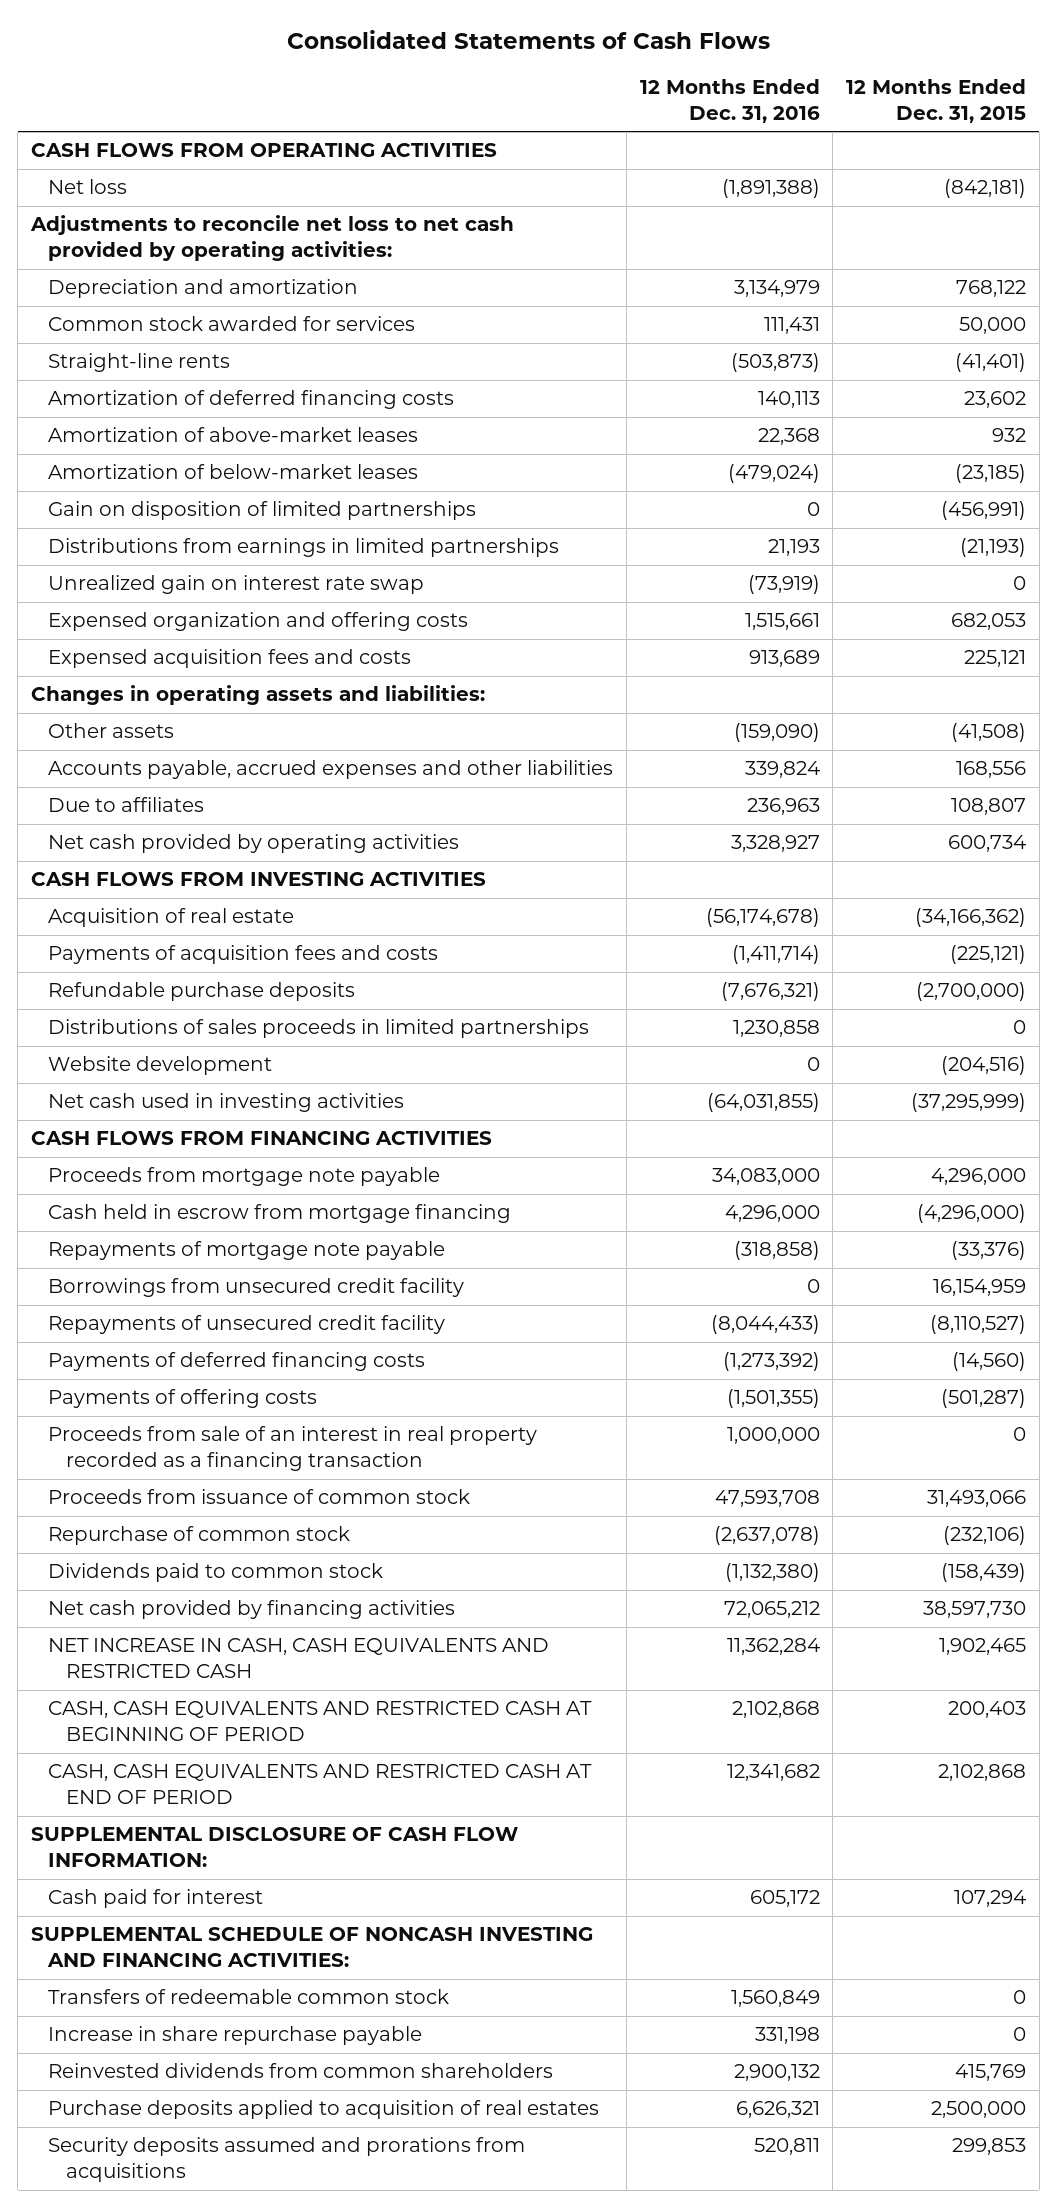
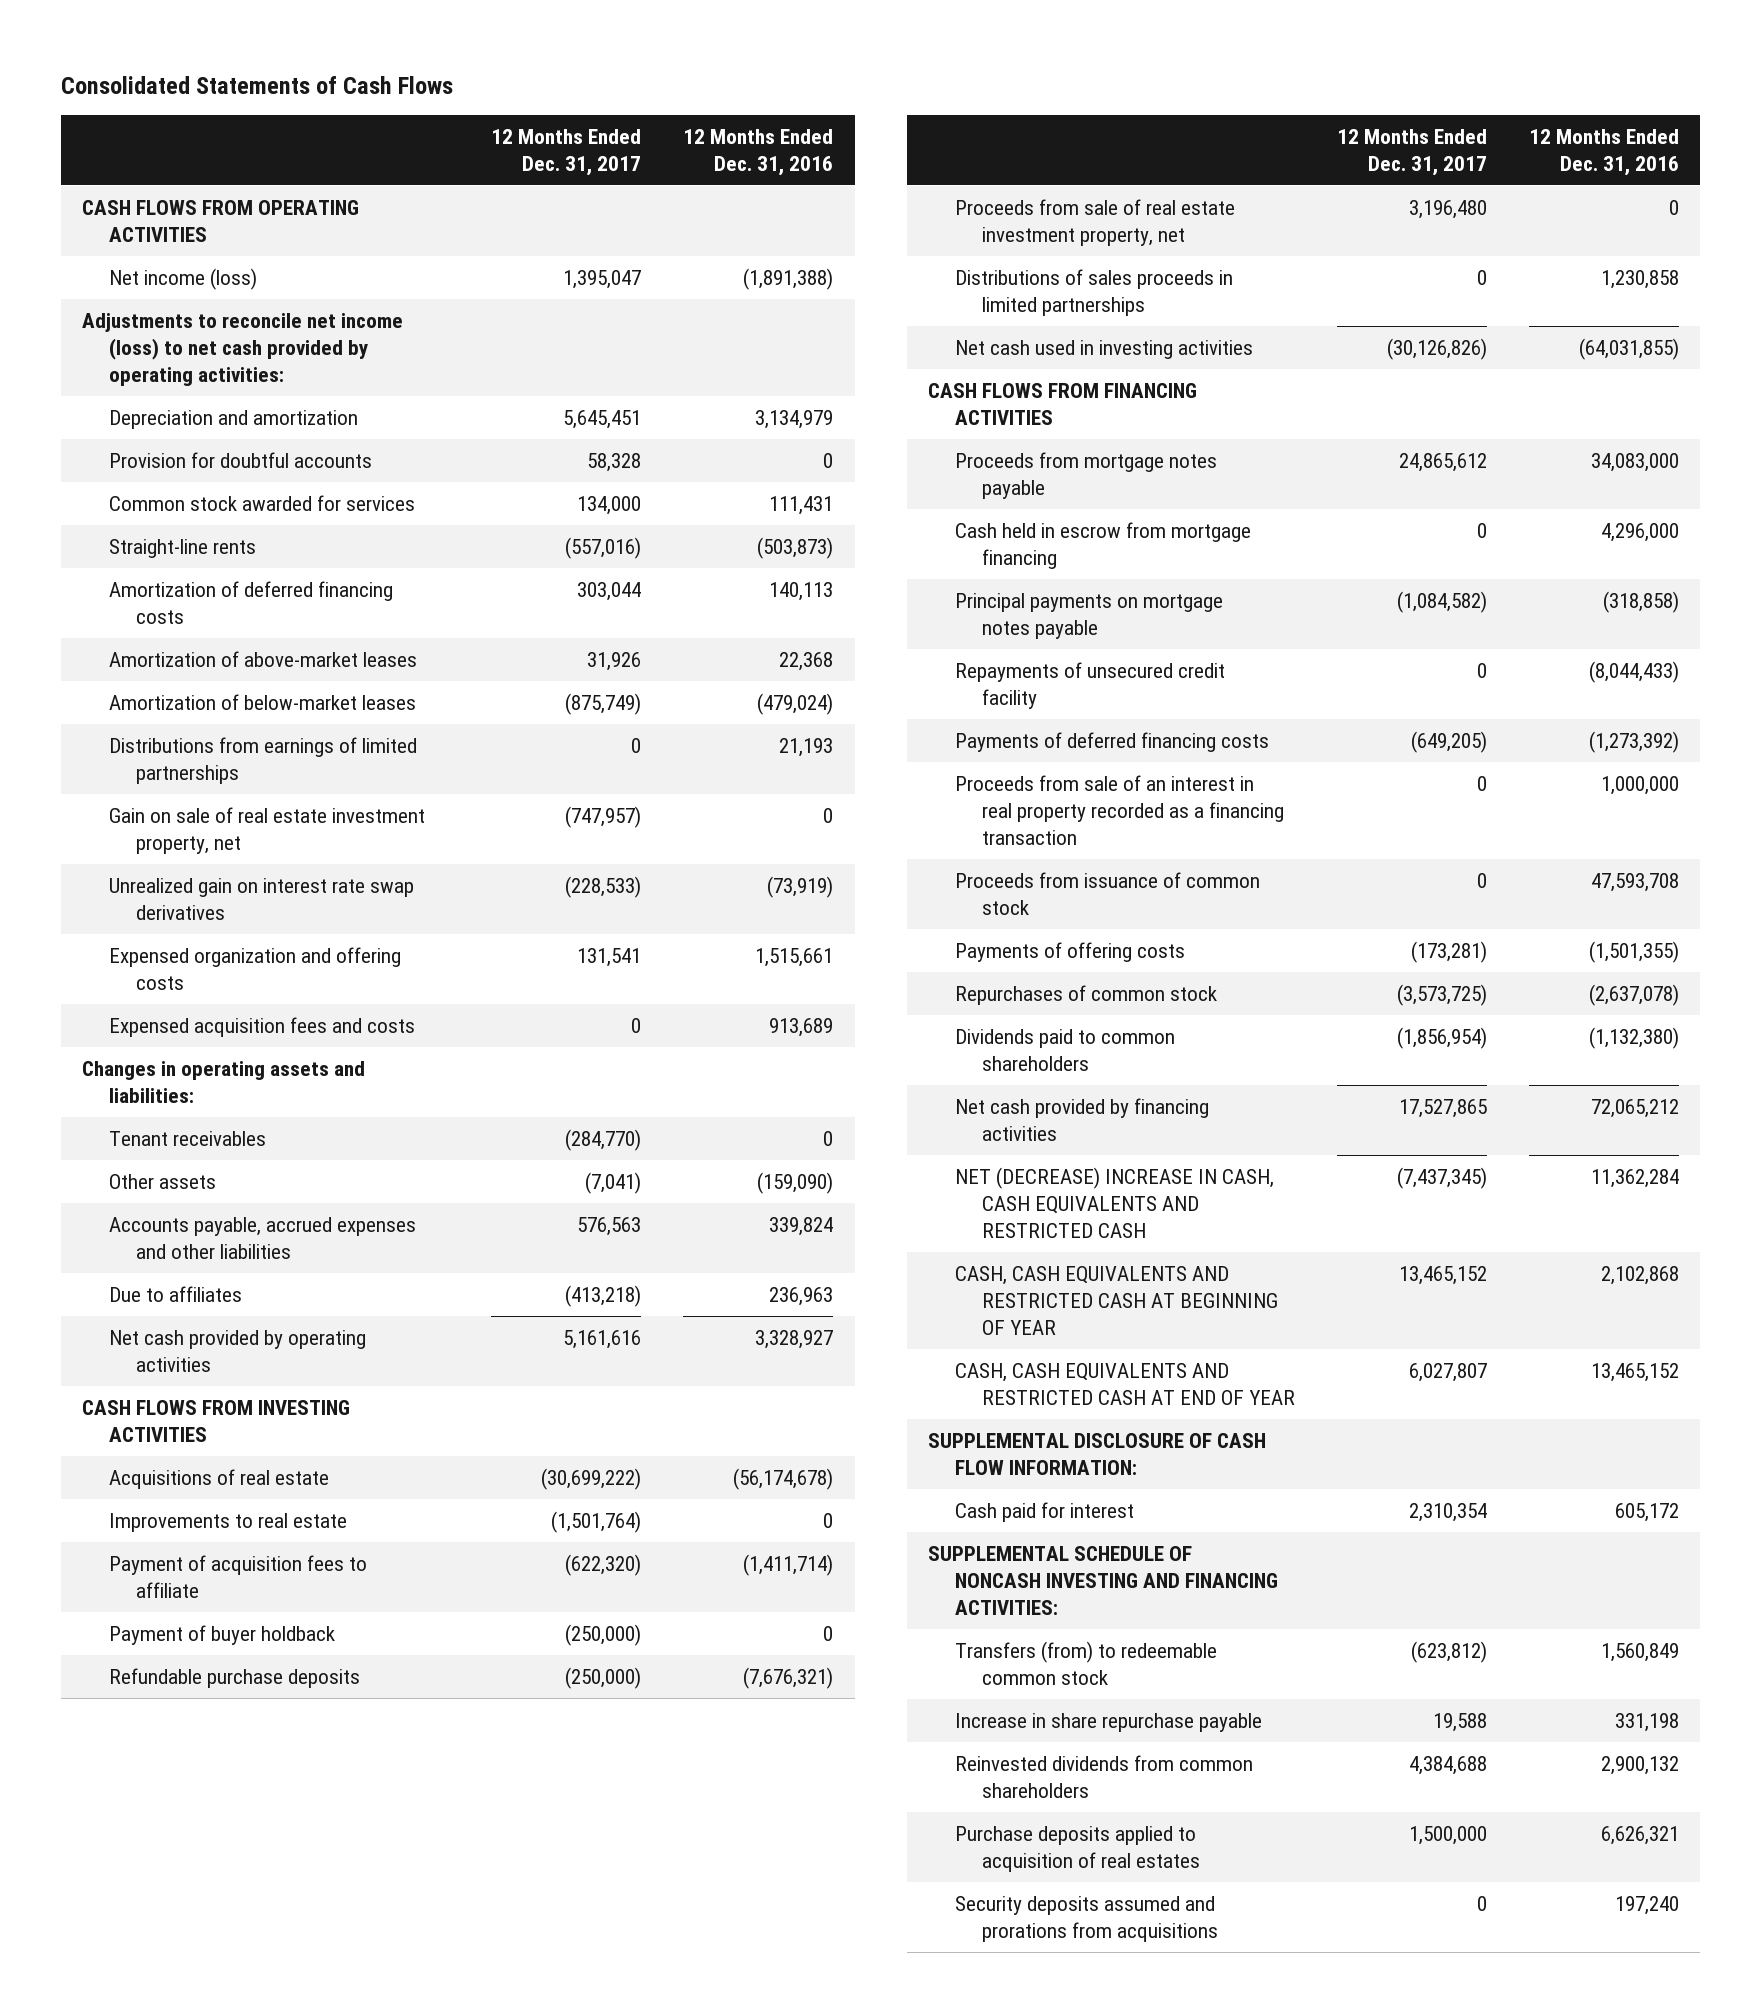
[846,79,1027,123] 12 Months Ended Dec. 31, 2015 -> none
none -> [491,128,642,176] 12 Months Ended Dec. 31, 2017
[48,179,128,195] Net loss -> [109,267,258,290] Net income (loss)
[29,215,514,262] Adjustments to reconcile net loss to net cash provided by operating activities: -> [82,312,404,386] Adjustments to reconcile net income (loss) to net cash provided by operating activities:
none -> [109,451,373,468] Provision for doubtful accounts
[48,501,477,521] Gain on disposition of limited partnerships -> none
[48,538,560,558] Distributions from earnings in limited partnerships -> [109,736,418,784] Distributions from earnings of limited partnerships
none -> [109,806,426,854] Gain on sale of real estate investment property, net
[48,575,425,595] Unrealized gain on interest rate swap -> [109,877,415,920] Unrealized gain on interest rate swap derivatives
none -> [109,1130,267,1146] Tenant receivables
[48,908,295,928] Acquisition of real estate -> [109,1468,330,1489] Acquisitions of real estate
none -> [109,1512,348,1532] Improvements to real estate
[48,945,439,965] Payments of acquisition fees and costs -> [109,1554,368,1598] Payment of acquisition fees to affiliate
none -> [109,1624,336,1645] Payment of buyer holdback
none -> [954,198,1235,246] Proceeds from sale of real estate investment property, net
[48,1056,273,1076] Website development -> none
[48,1167,441,1187] Proceeds from mortgage note payable -> [954,451,1217,499] Proceeds from mortgage notes payable
[48,1278,465,1298] Borrowings from unsecured credit facility -> none
[48,1241,446,1261] Repayments of mortgage note payable -> [954,592,1223,639] Principal payments on mortgage notes payable
[48,1389,318,1409] Payments of offering costs -> [954,941,1185,962] Payments of offering costs
[48,1526,351,1546] Repurchase of common stock -> [954,984,1217,1005] Repurchases of common stock
[48,1563,384,1583] Dividends paid to common stock -> [954,1028,1175,1071] Dividends paid to common shareholders
[48,1638,550,1679] NET INCREASE IN CASH, CASH EQUIVALENTS AND RESTRICTED CASH -> [954,1166,1274,1238] NET (DECREASE) INCREASE IN CASH, CASH EQUIVALENTS AND RESTRICTED CASH
[48,1701,593,1742] CASH, CASH EQUIVALENTS AND RESTRICTED CASH AT BEGINNING OF PERIOD -> [954,1265,1278,1335] CASH, CASH EQUIVALENTS AND RESTRICTED CASH AT BEGINNING OF YEAR
[48,1764,593,1805] CASH, CASH EQUIVALENTS AND RESTRICTED CASH AT END OF PERIOD -> [954,1362,1295,1405] CASH, CASH EQUIVALENTS AND RESTRICTED CASH AT END OF YEAR
[726,1764,820,1782] 12,341,682 -> [1591,1362,1680,1382] 13,465,152
[48,1989,450,2005] Transfers of redeemable common stock -> [954,1640,1217,1685] Transfers (from) to redeemable common stock
[753,2138,820,2156] 520,811 -> [1615,1895,1680,1915] 197,240

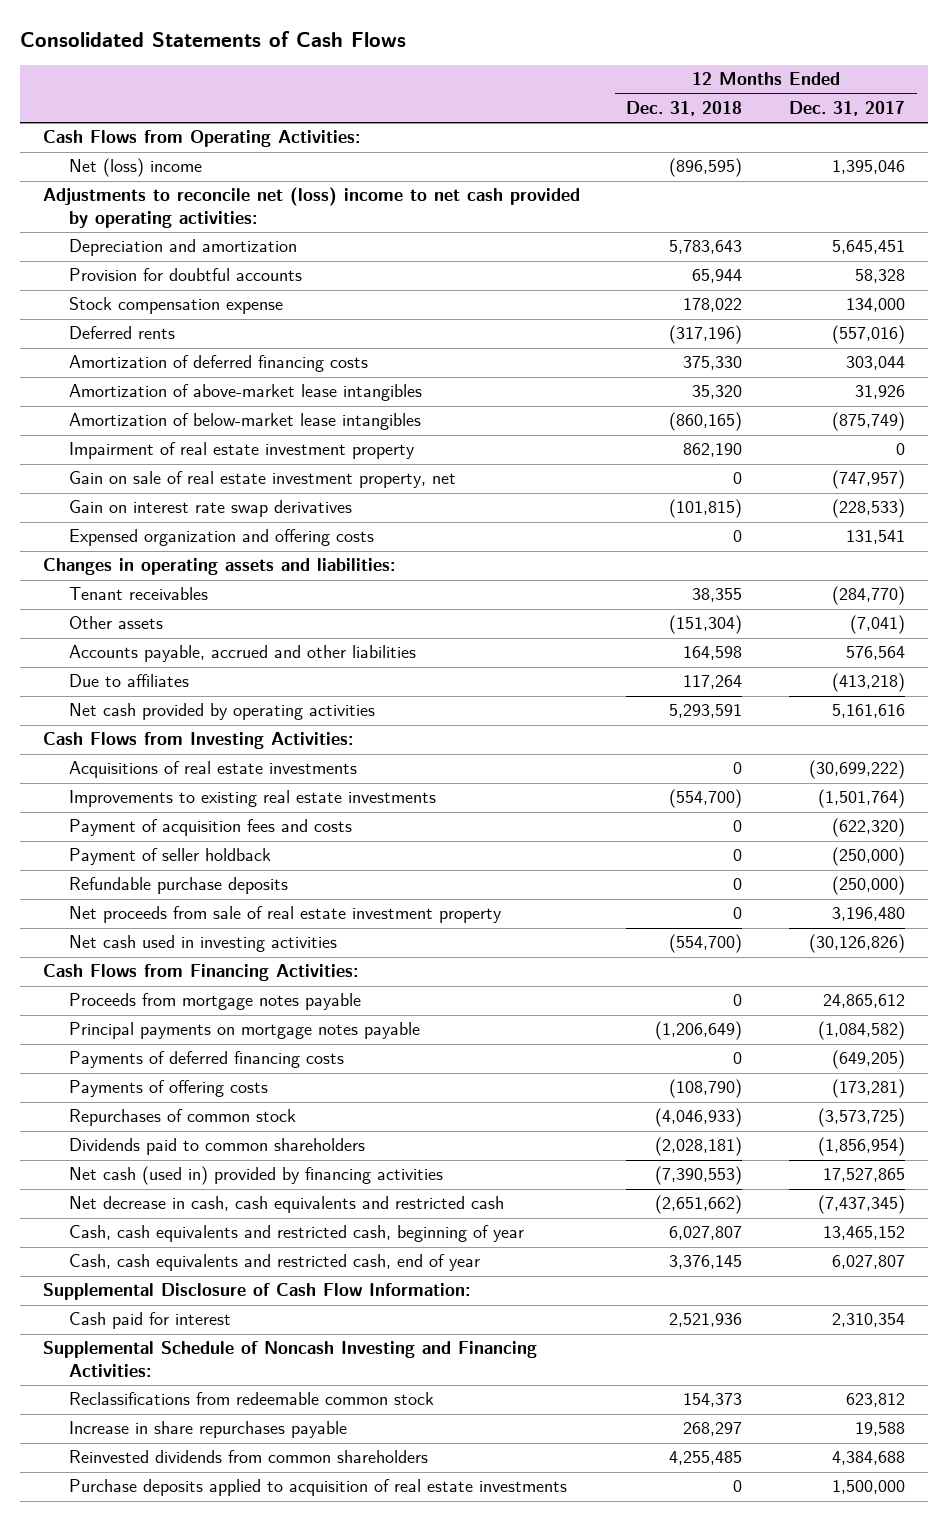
[683,128,834,176] 12 Months Ended Dec. 31, 2016 -> none
none -> [626,100,743,116] Dec. 31, 2018
[82,199,360,242] CASH FLOWS FROM OPERATING ACTIVITIES -> [43,130,361,148] Cash Flows from Operating Activities:
[109,267,258,290] Net income (loss) -> [68,158,202,178] Net (loss) income
[563,269,642,289] 1,395,047 -> [831,160,905,175] 1,395,046
[82,312,404,386] Adjustments to reconcile net income (loss) to net cash provided by operating activities: -> [43,187,581,229] Adjustments to reconcile net (loss) income to net cash provided by operating activities:
[109,494,416,511] Common stock awarded for services -> [68,297,283,315] Stock compensation expense
[109,538,257,558] Straight-line rents -> [68,326,175,340] Deferred rents
[109,650,418,667] Amortization of above-market leases -> [68,384,422,402] Amortization of above-market lease intangibles
[109,693,417,710] Amortization of below-market leases -> [68,413,421,431] Amortization of below-market lease intangibles
[109,736,418,784] Distributions from earnings of limited partnerships -> [68,442,415,460] Impairment of real estate investment property
[109,877,415,920] Unrealized gain on interest rate swap derivatives -> [68,500,352,518] Gain on interest rate swap derivatives
[109,1016,416,1037] Expensed acquisition fees and costs -> none
[109,1216,417,1259] Accounts payable, accrued expenses and other liabilities -> [68,645,416,663] Accounts payable, accrued and other liabilities
[577,1216,642,1236] 576,563 -> [845,646,905,661] 576,564
[82,1399,351,1442] CASH FLOWS FROM INVESTING ACTIVITIES -> [43,732,354,750] Cash Flows from Investing Activities:
[109,1468,330,1489] Acquisitions of real estate -> [68,761,357,779] Acquisitions of real estate investments
[109,1512,348,1532] Improvements to real estate -> [68,790,436,808] Improvements to existing real estate investments
[109,1554,368,1598] Payment of acquisition fees to affiliate -> [68,819,352,837] Payment of acquisition fees and costs
[109,1624,336,1645] Payment of buyer holdback -> [68,848,271,866] Payment of seller holdback
[954,268,1233,316] Distributions of sales proceeds in limited partnerships -> none
[954,198,1235,246] Proceeds from sale of real estate investment property, net -> [68,906,502,924] Net proceeds from sale of real estate investment property
[928,382,1198,425] CASH FLOWS FROM FINANCING ACTIVITIES -> [43,964,359,982] Cash Flows from Financing Activities:
[954,521,1251,569] Cash held in escrow from mortgage financing -> none
[954,661,1225,709] Repayments of unsecured credit facility -> none
[954,774,1284,845] Proceeds from sale of an interest in real property recorded as a financing transaction -> none
[954,871,1260,915] Proceeds from issuance of common stock -> none
[954,1097,1209,1141] Net cash provided by financing activities -> [68,1166,443,1186] Net cash (used in) provided by financing activities
[954,1166,1274,1238] NET (DECREASE) INCREASE IN CASH, CASH EQUIVALENTS AND RESTRICTED CASH -> [68,1196,504,1214] Net decrease in cash, cash equivalents and restricted cash
[954,1265,1278,1335] CASH, CASH EQUIVALENTS AND RESTRICTED CASH AT BEGINNING OF YEAR -> [68,1225,524,1243] Cash, cash equivalents and restricted cash, beginning of year
[954,1362,1295,1405] CASH, CASH EQUIVALENTS AND RESTRICTED CASH AT END OF YEAR -> [68,1254,480,1272] Cash, cash equivalents and restricted cash, end of year
[928,1432,1267,1475] SUPPLEMENTAL DISCLOSURE OF CASH FLOW INFORMATION: -> [43,1283,471,1301] Supplemental Disclosure of Cash Flow Information:
[928,1545,1278,1615] SUPPLEMENTAL SCHEDULE OF NONCASH INVESTING AND FINANCING ACTIVITIES: -> [43,1341,538,1378] Supplemental Schedule of Noncash Investing and Financing Activities:
[954,1640,1217,1685] Transfers (from) to redeemable common stock -> [68,1392,434,1406] Reclassifications from redeemable common stock
[1411,1640,1488,1663] (623,812) -> [845,1393,905,1408] 623,812
[954,1712,1262,1732] Increase in share repurchase payable -> [68,1421,347,1439] Increase in share repurchases payable
[954,1895,1218,1942] Security deposits assumed and prorations from acquisitions -> none
[954,1825,1200,1872] Purchase deposits applied to acquisition of real estates -> [68,1479,567,1497] Purchase deposits applied to acquisition of real estate investments

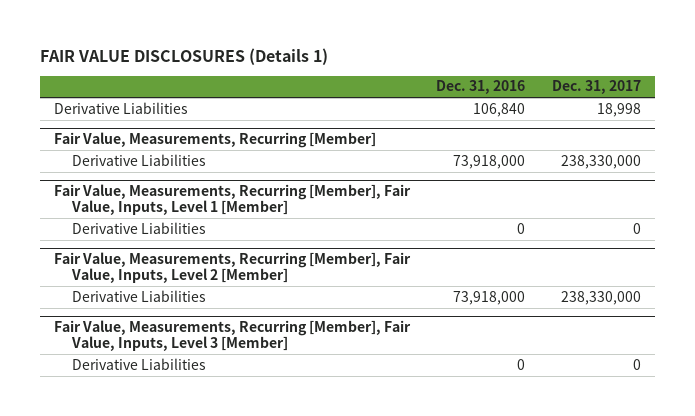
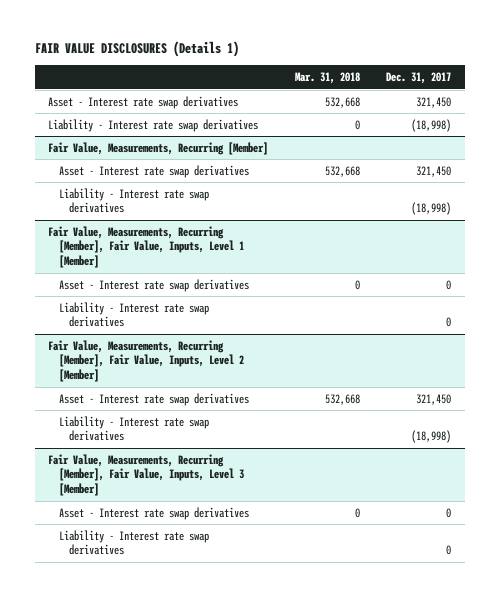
[436,80,526,95] Dec. 31, 2016 -> none
none -> [294,72,360,85] Mar. 31, 2018
[53,101,188,114] Derivative Liabilities -> none
none -> [48,95,239,109] Asset - Interest rate swap derivatives
none -> [48,118,259,132] Liability - Interest rate swap derivatives
[71,153,206,166] Derivative Liabilities -> none
none -> [58,164,249,178] Asset - Interest rate swap derivatives
none -> [58,187,209,214] Liability - Interest rate swap derivatives
none -> [58,278,249,292] Asset - Interest rate swap derivatives
[71,221,206,234] Derivative Liabilities -> [58,301,209,328] Liability - Interest rate swap derivatives
[71,289,206,302] Derivative Liabilities -> none
none -> [58,392,249,406] Asset - Interest rate swap derivatives
none -> [58,415,209,442] Liability - Interest rate swap derivatives
none -> [58,506,249,520] Asset - Interest rate swap derivatives
[71,357,206,370] Derivative Liabilities -> [58,529,209,556] Liability - Interest rate swap derivatives

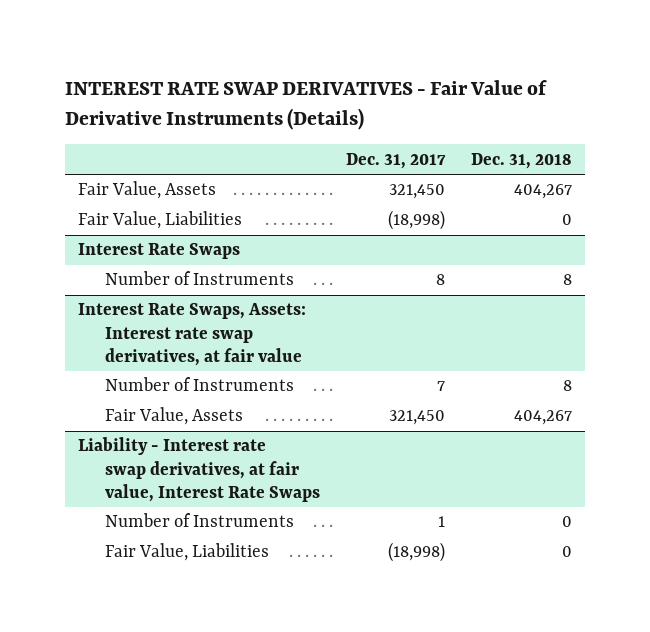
[34,41,239,58] FAIR VALUE DISCLOSURES (Details 1) -> [64,79,547,131] INTEREST RATE SWAP DERIVATIVES - Fair Value of Derivative Instruments (Details)
[294,72,360,85] Mar. 31, 2018 -> none
none -> [471,152,573,169] Dec. 31, 2018
[48,141,269,155] Fair Value, Measurements, Recurring [Member] -> none
[48,225,244,269] Fair Value, Measurements, Recurring [Member], Fair Value, Inputs, Level 1 [Member] -> none
[58,278,249,292] Asset - Interest rate swap derivatives -> none
[58,301,209,328] Liability - Interest rate swap derivatives -> none
[48,339,244,383] Fair Value, Measurements, Recurring [Member], Fair Value, Inputs, Level 2 [Member] -> none
[58,392,249,406] Asset - Interest rate swap derivatives -> none
[58,415,209,442] Liability - Interest rate swap derivatives -> none
[48,453,244,497] Fair Value, Measurements, Recurring [Member], Fair Value, Inputs, Level 3 [Member] -> none
[58,506,249,520] Asset - Interest rate swap derivatives -> none
[58,529,209,556] Liability - Interest rate swap derivatives -> none
[48,95,239,109] Asset - Interest rate swap derivatives -> [77,181,216,200] Fair Value, Assets
[48,118,259,132] Liability - Interest rate swap derivatives -> [77,211,242,230] Fair Value, Liabilities
none -> [77,243,240,260] Interest Rate Swaps
none -> [105,271,295,286] Number of Instruments
none -> [77,303,306,366] Interest Rate Swaps, Assets: Interest rate swap derivatives, at fair value
none -> [105,377,295,392] Number of Instruments
[58,164,249,178] Asset - Interest rate swap derivatives -> [105,407,244,426] Fair Value, Assets
none -> [77,437,321,502] Liability - Interest rate swap derivatives, at fair value, Interest Rate Swaps
none -> [105,513,295,528] Number of Instruments
[58,187,209,214] Liability - Interest rate swap derivatives -> [105,543,270,562] Fair Value, Liabilities

